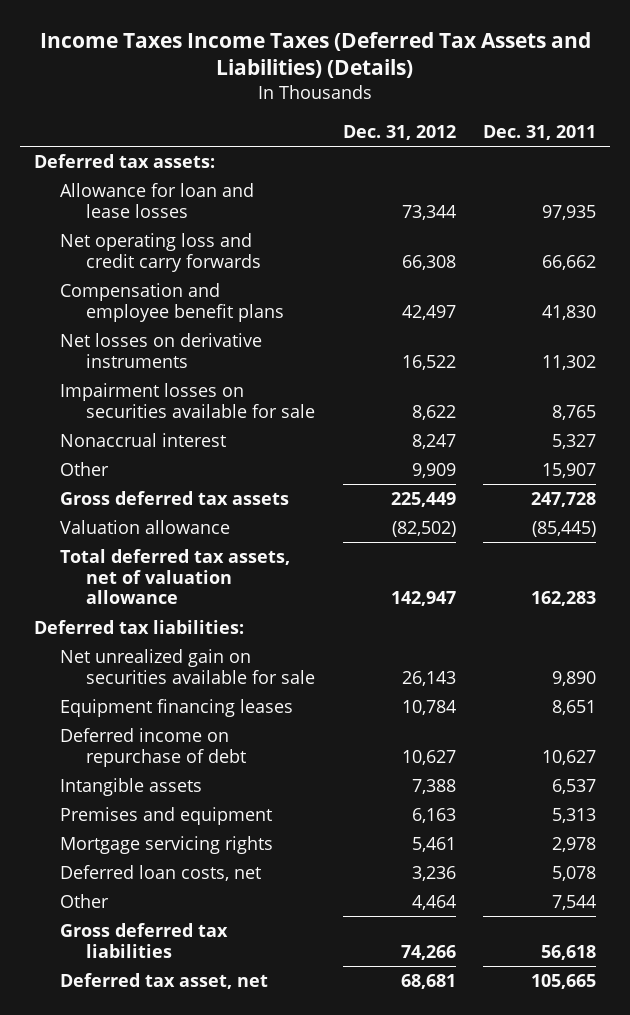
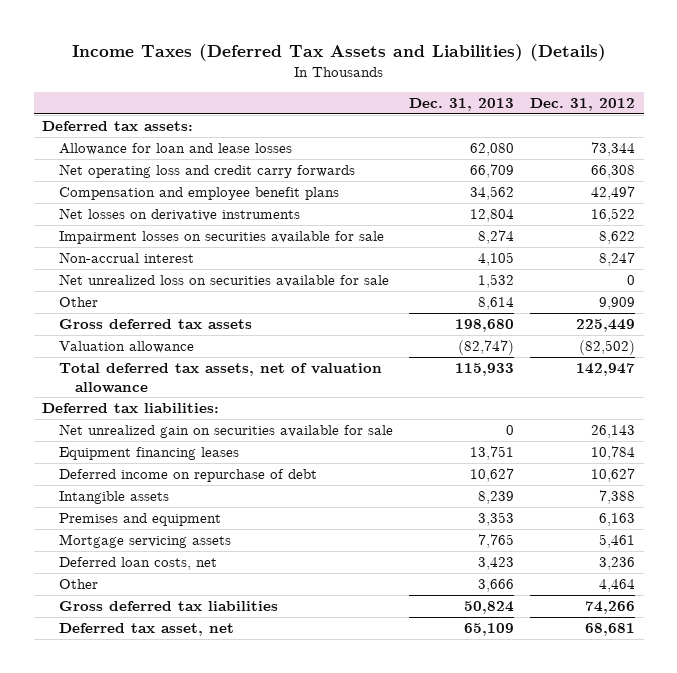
[40,31,592,79] Income Taxes Income Taxes (Deferred Tax Assets and Liabilities) (Details) -> [71,43,606,61] Income Taxes (Deferred Tax Assets and Liabilities) (Details)
[483,124,597,140] Dec. 31, 2011 -> none
none -> [408,97,514,111] Dec. 31, 2013
[60,433,227,448] Nonaccrual interest -> [58,252,194,264] Non-accrual interest
none -> [58,274,389,288] Net unrealized loss on securities available for sale
[60,836,274,855] Mortgage servicing rights -> [58,534,231,549] Mortgage servicing assets

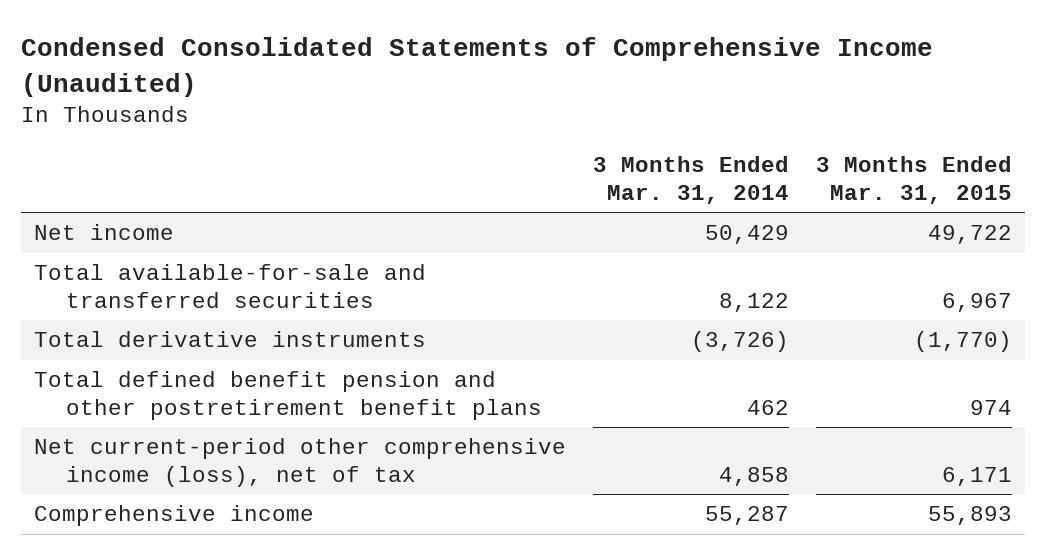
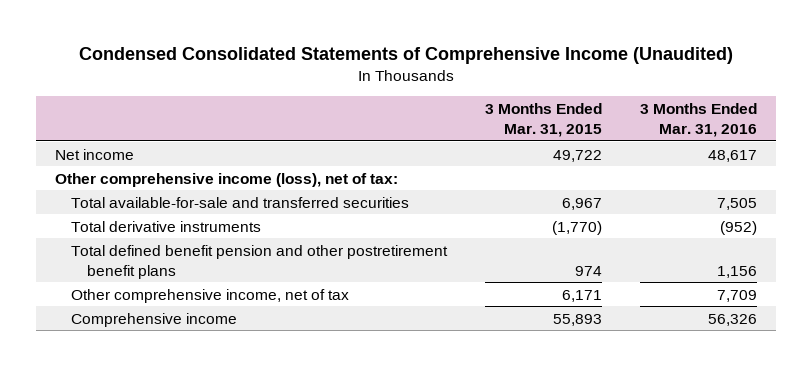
[593,156,790,204] 3 Months Ended Mar. 31, 2014 -> none
none -> [639,103,757,138] 3 Months Ended Mar. 31, 2016
none -> [54,172,398,187] Other comprehensive income (loss), net of tax:
[34,438,567,487] Net current-period other comprehensive income (loss), net of tax -> [70,288,349,303] Other comprehensive income, net of tax

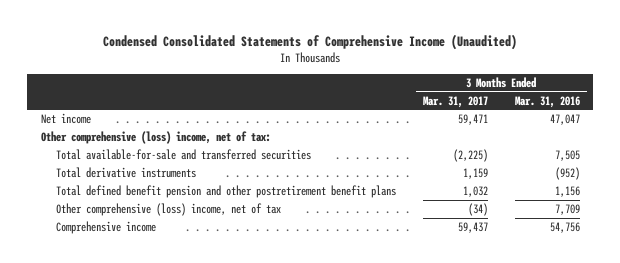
[484,103,602,138] 3 Months Ended Mar. 31, 2015 -> none
none -> [422,95,488,108] Mar. 31, 2017
[707,149,757,162] 48,617 -> [549,114,580,126] 47,047
[54,172,398,187] Other comprehensive income (loss), net of tax: -> [40,131,271,145] Other comprehensive (loss) income, net of tax:
[70,288,349,303] Other comprehensive income, net of tax -> [56,203,282,217] Other comprehensive (loss) income, net of tax
[707,313,757,326] 56,326 -> [549,222,580,234] 54,756

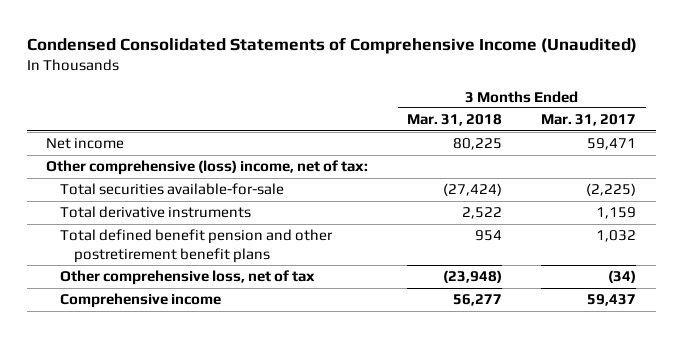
[514,95,580,108] Mar. 31, 2016 -> none
none -> [407,114,503,127] Mar. 31, 2018
[56,149,312,161] Total available-for-sale and transferred securities -> [59,183,284,196] Total securities available-for-sale
[56,203,282,217] Other comprehensive (loss) income, net of tax -> [59,270,315,286] Other comprehensive loss, net of tax

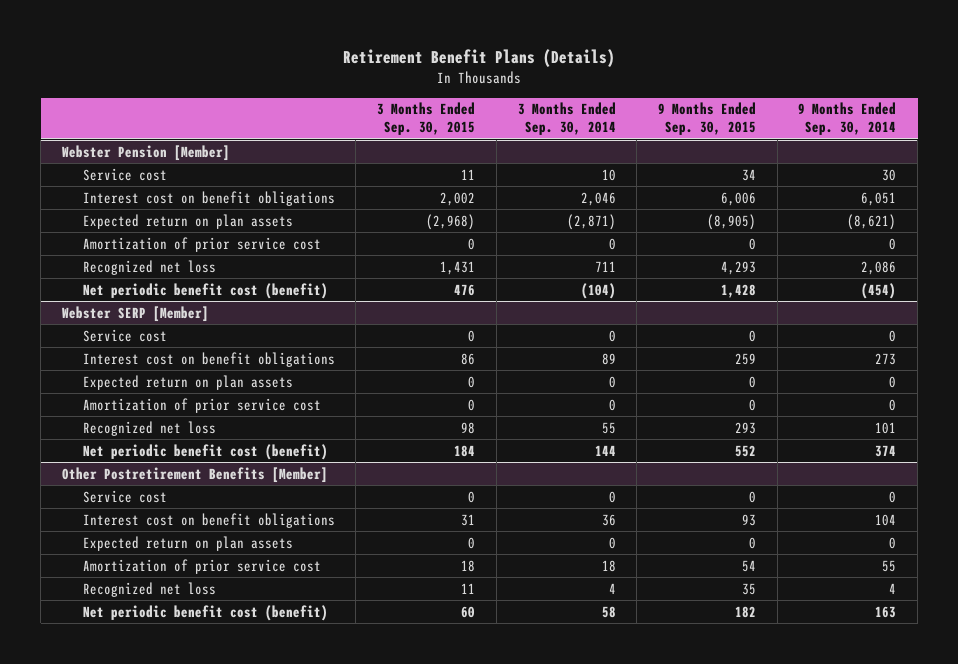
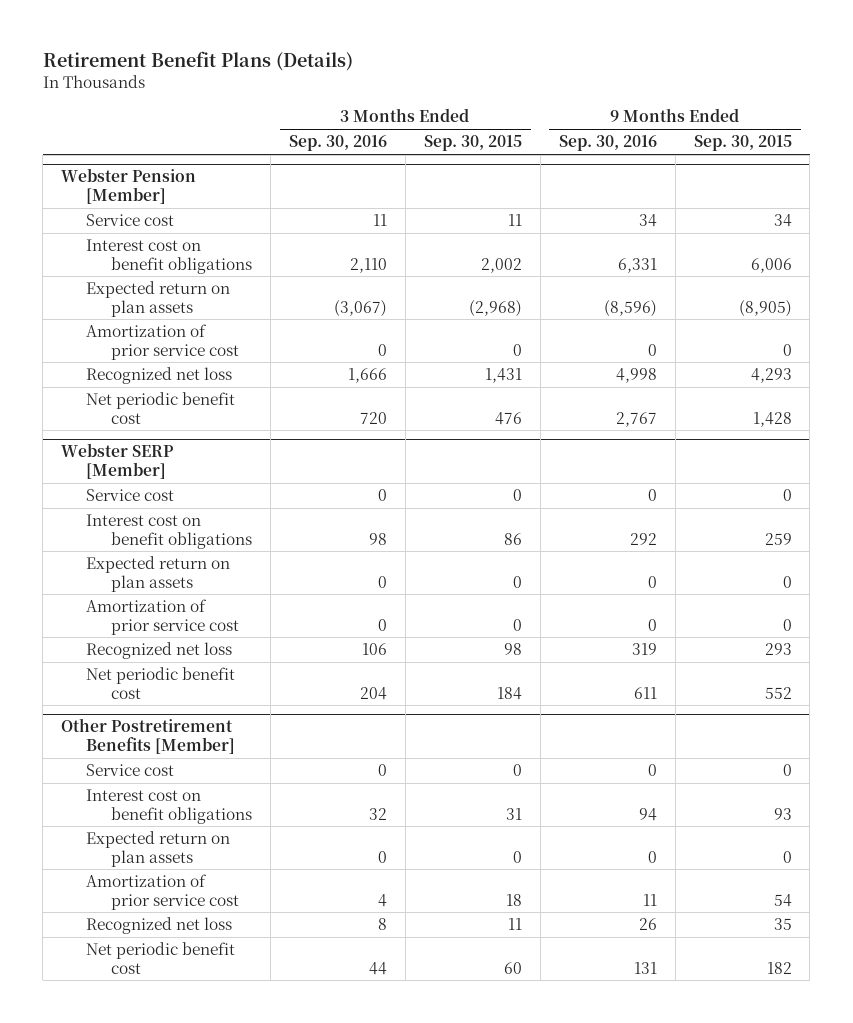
[517,102,616,136] 3 Months Ended Sep. 30, 2014 -> none
[798,102,897,136] 9 Months Ended Sep. 30, 2014 -> none
none -> [288,135,387,152] Sep. 30, 2016
none -> [558,135,657,152] Sep. 30, 2016
[82,282,328,299] Net periodic benefit cost (benefit) -> [86,392,236,424] Net periodic benefit cost
[82,443,328,460] Net periodic benefit cost (benefit) -> [86,667,236,699] Net periodic benefit cost
[82,604,328,621] Net periodic benefit cost (benefit) -> [86,942,236,974] Net periodic benefit cost

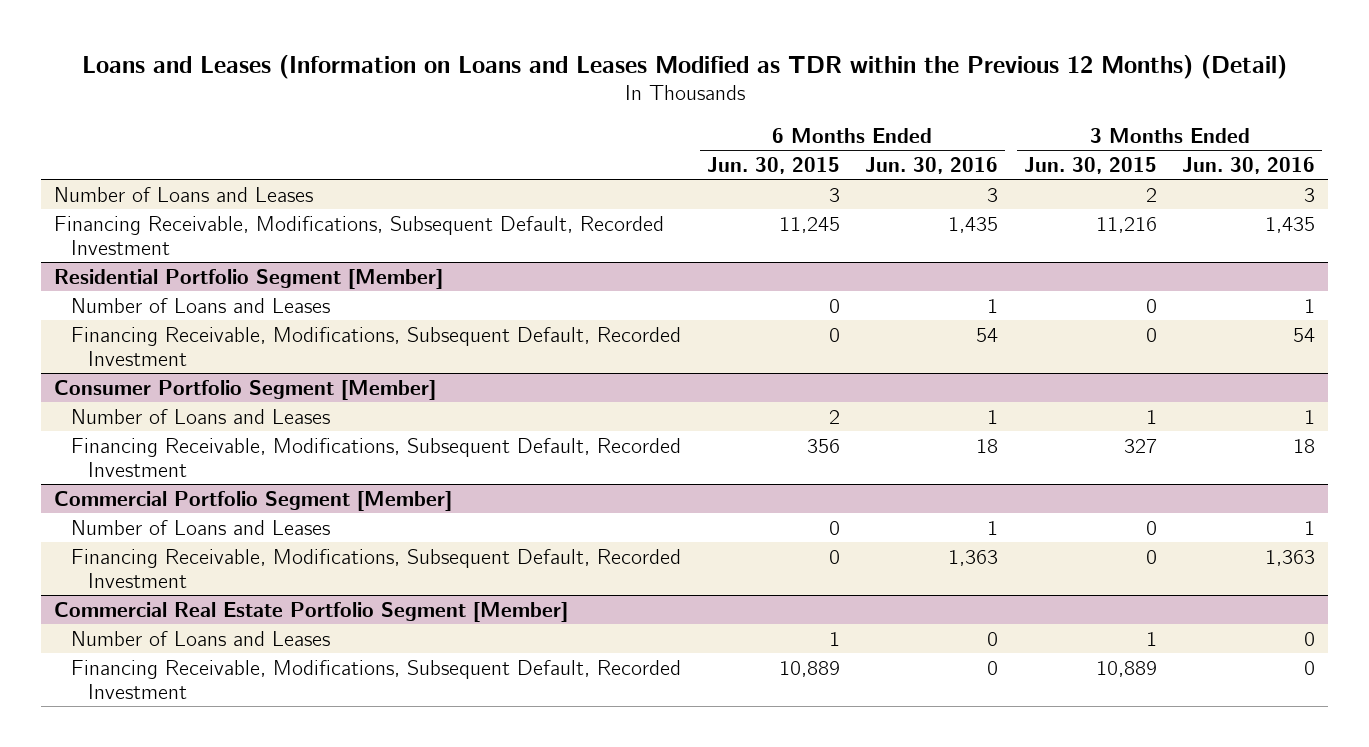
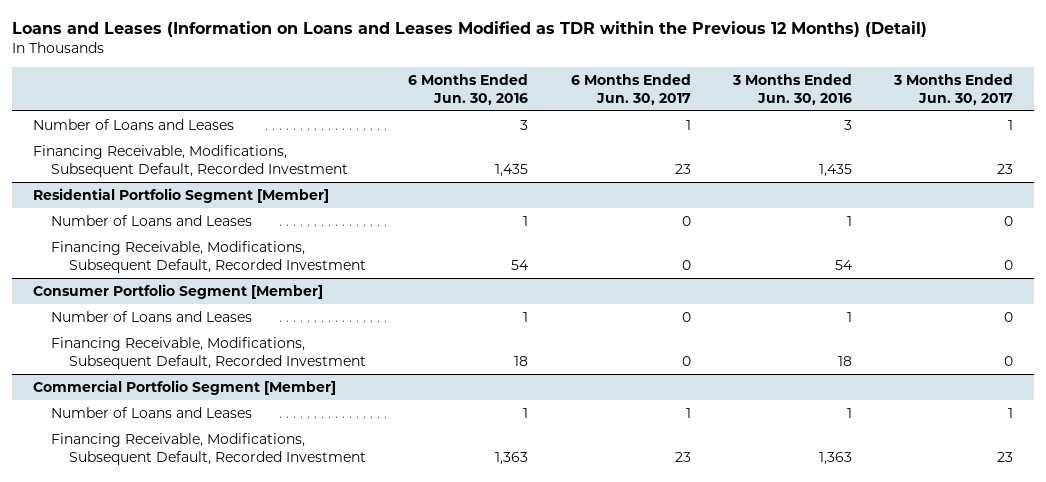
[706,156,840,174] Jun. 30, 2015 -> none
[1023,156,1157,174] Jun. 30, 2015 -> none
none -> [570,74,691,105] 6 Months Ended Jun. 30, 2017
none -> [892,74,1013,105] 3 Months Ended Jun. 30, 2017
[53,601,568,622] Commercial Real Estate Portfolio Segment [Member] -> none
[70,630,330,646] Number of Loans and Leases -> none
[70,659,681,699] Financing Receivable, Modifications, Subsequent Default, Recorded Investment -> none

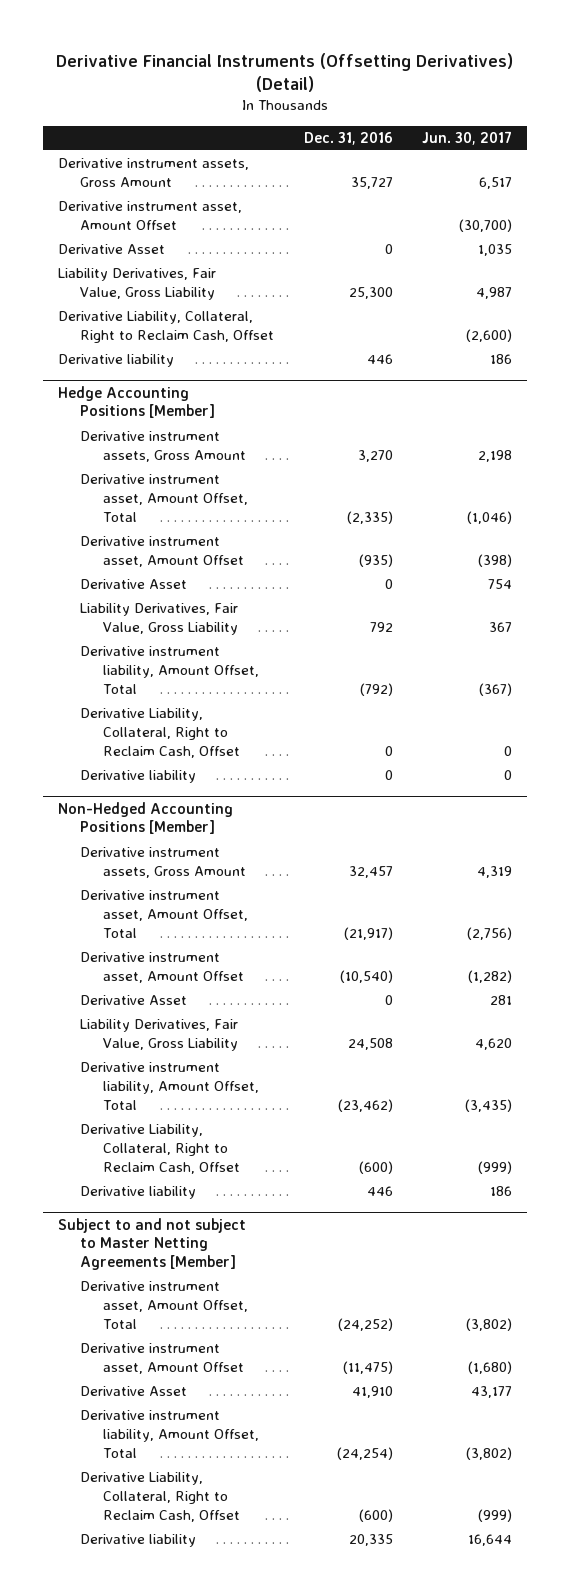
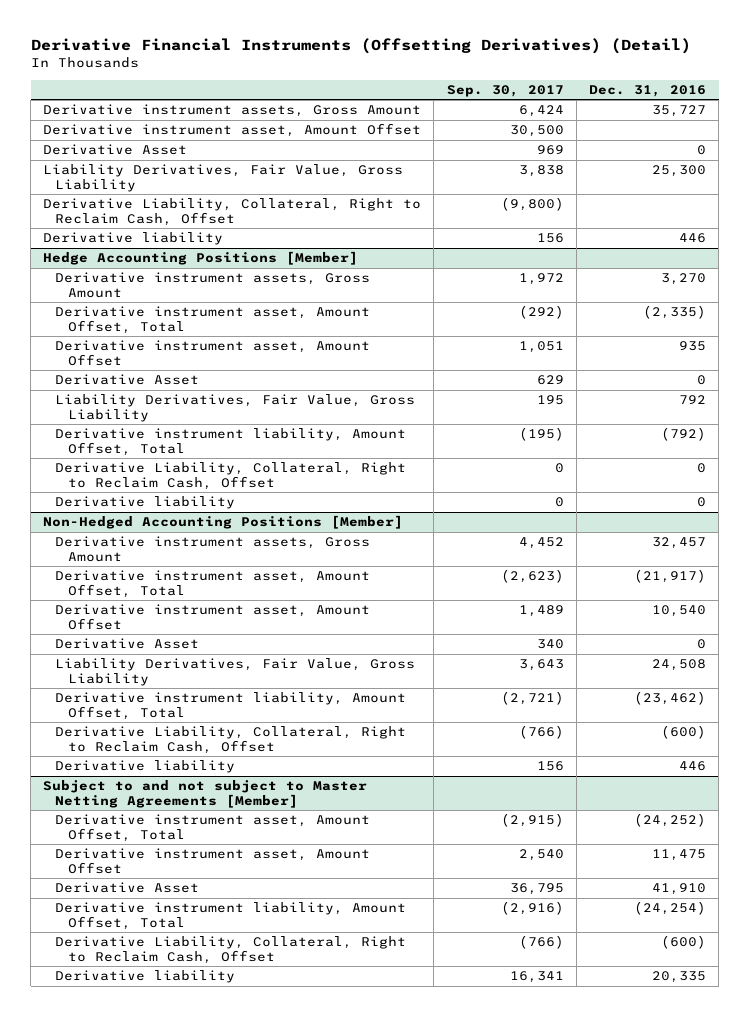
[422,130,513,145] Jun. 30, 2017 -> none
none -> [446,84,564,97] Sep. 30, 2017
[358,554,393,568] (935) -> [678,341,706,352] 935
[339,970,393,984] (10,540) -> [651,605,706,618] 10,540
[342,1361,393,1375] (11,475) -> [651,849,706,862] 11,475

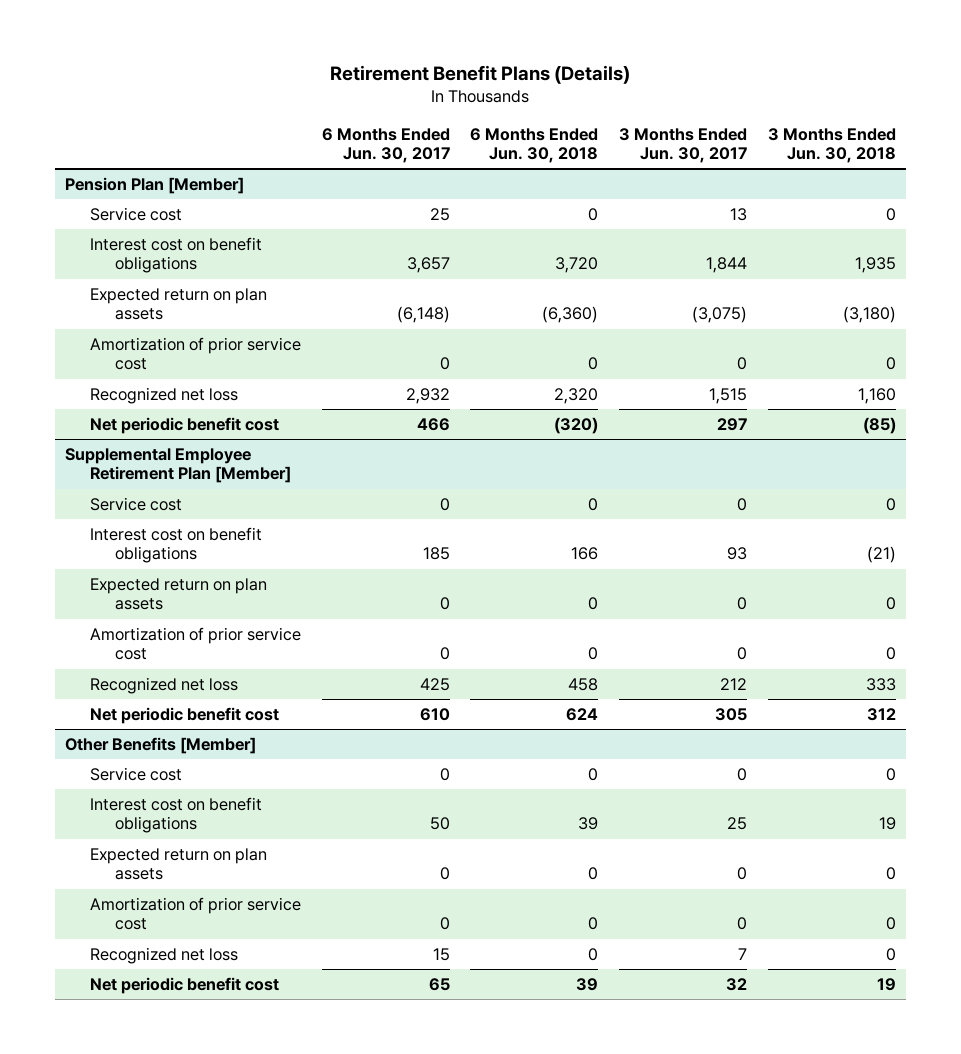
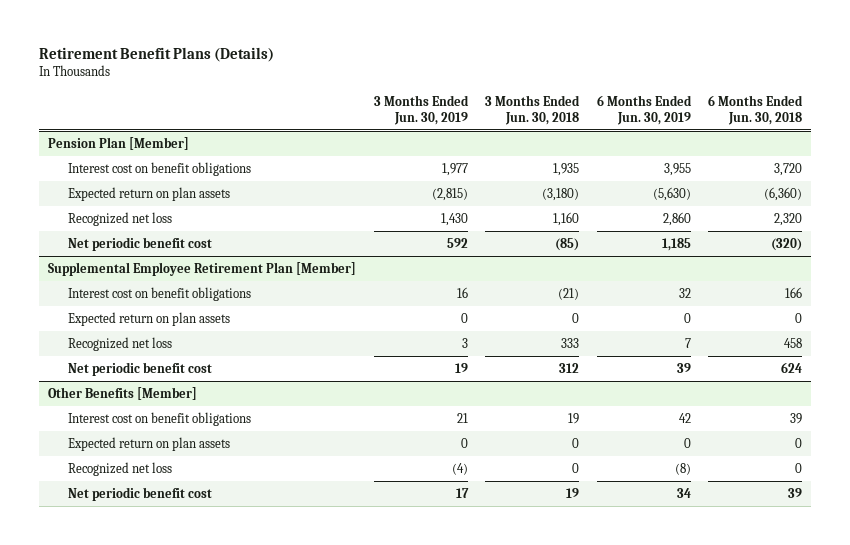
[321,127,450,163] 6 Months Ended Jun. 30, 2017 -> none
[618,127,747,163] 3 Months Ended Jun. 30, 2017 -> none
none -> [373,94,469,125] 3 Months Ended Jun. 30, 2019
none -> [596,94,692,125] 6 Months Ended Jun. 30, 2019
[89,207,182,222] Service cost -> none
[89,337,301,371] Amortization of prior service cost -> none
[89,497,182,512] Service cost -> none
[89,627,301,661] Amortization of prior service cost -> none
[89,767,182,782] Service cost -> none
[89,897,301,931] Amortization of prior service cost -> none

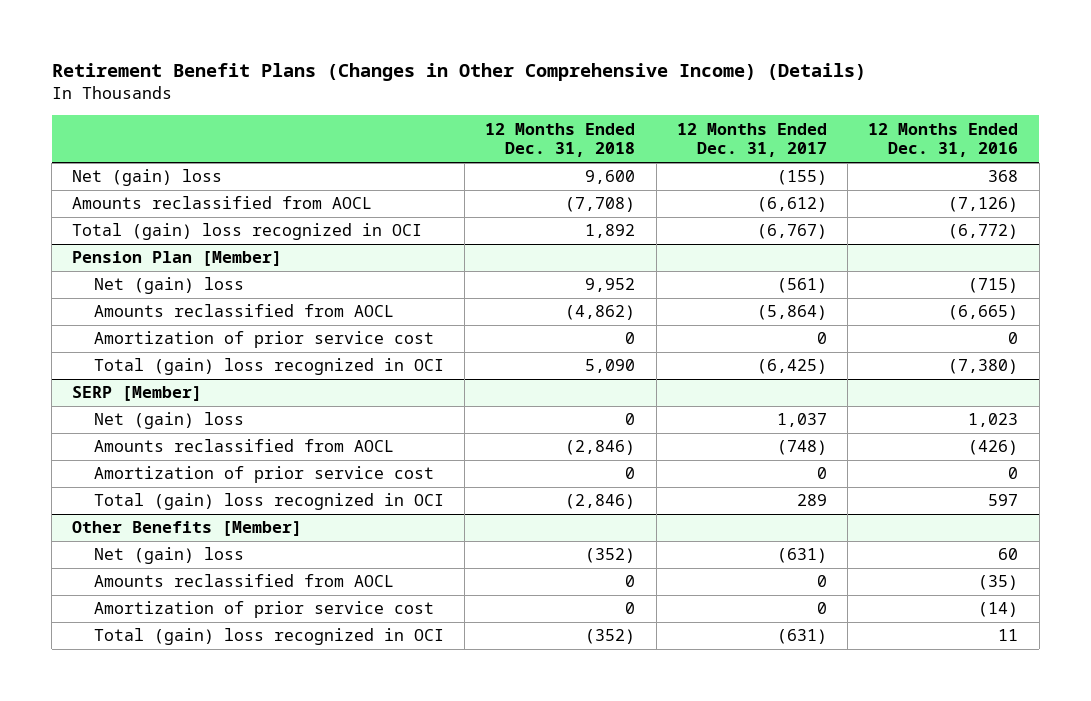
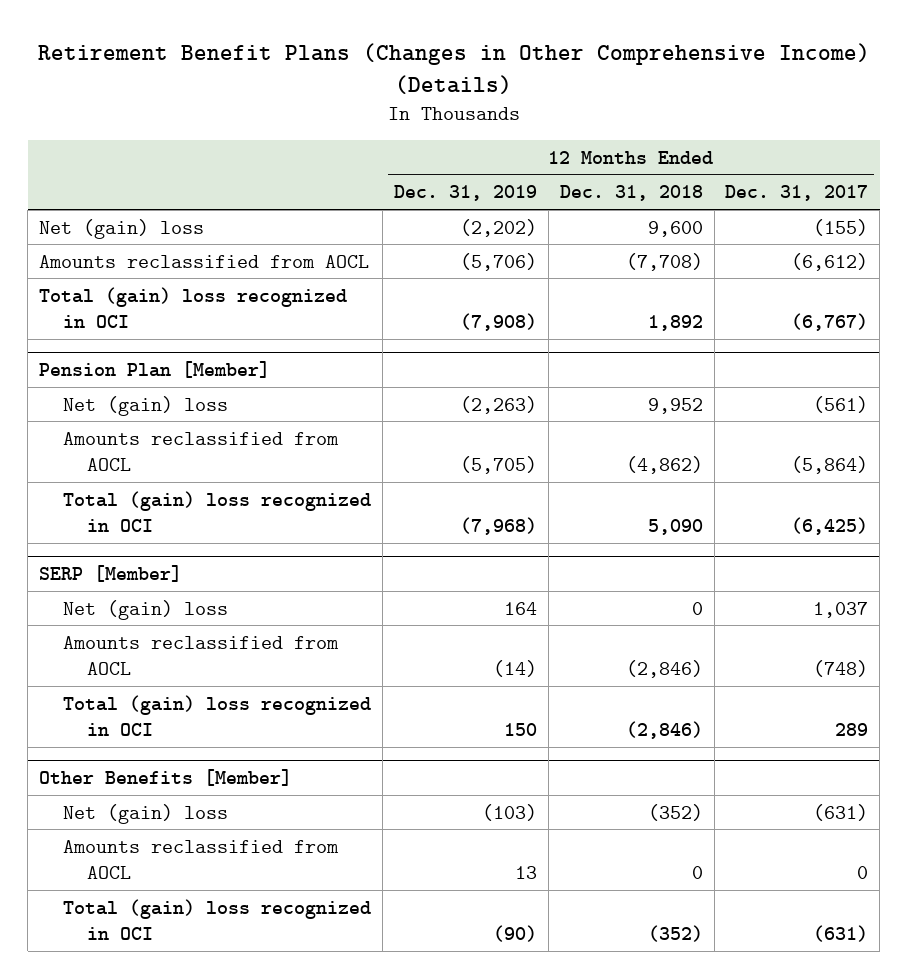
[868,122,1019,158] 12 Months Ended Dec. 31, 2016 -> none
none -> [394,185,538,202] Dec. 31, 2019
[93,331,434,349] Amortization of prior service cost -> none
[93,466,434,484] Amortization of prior service cost -> none
[93,601,434,619] Amortization of prior service cost -> none

